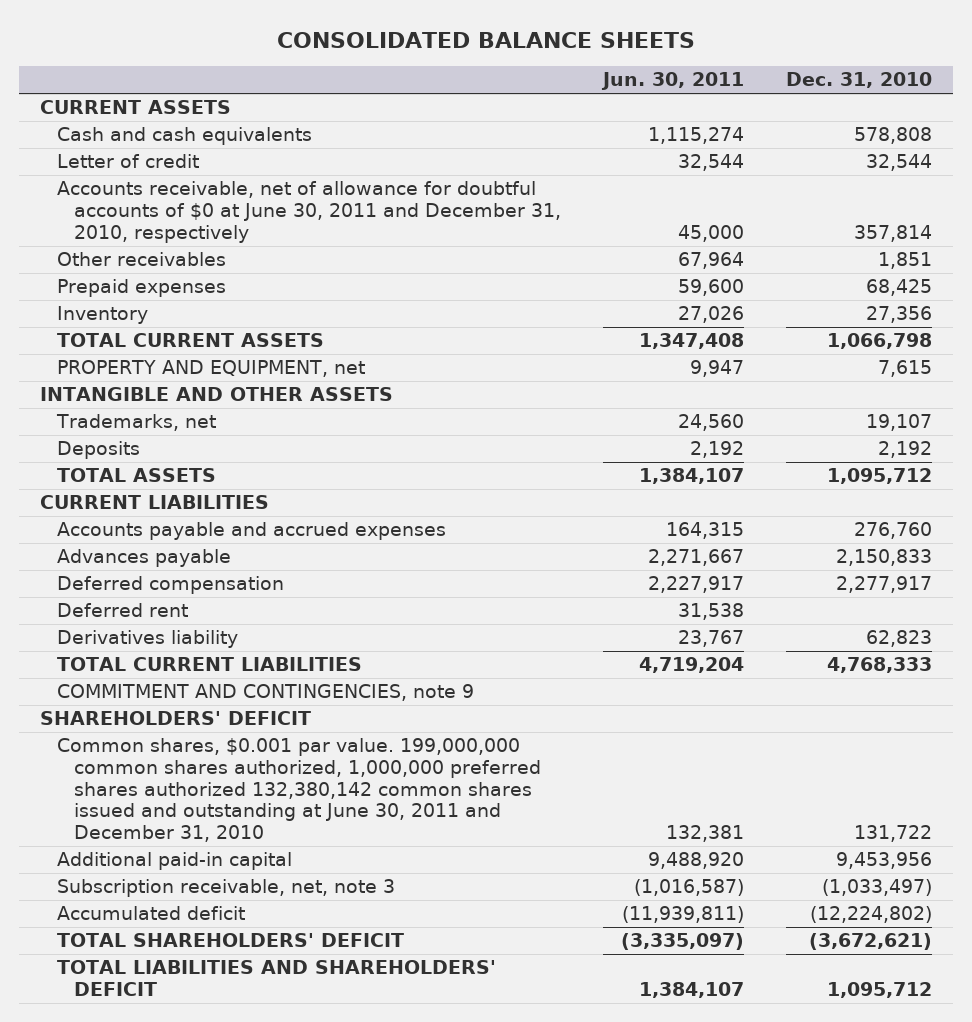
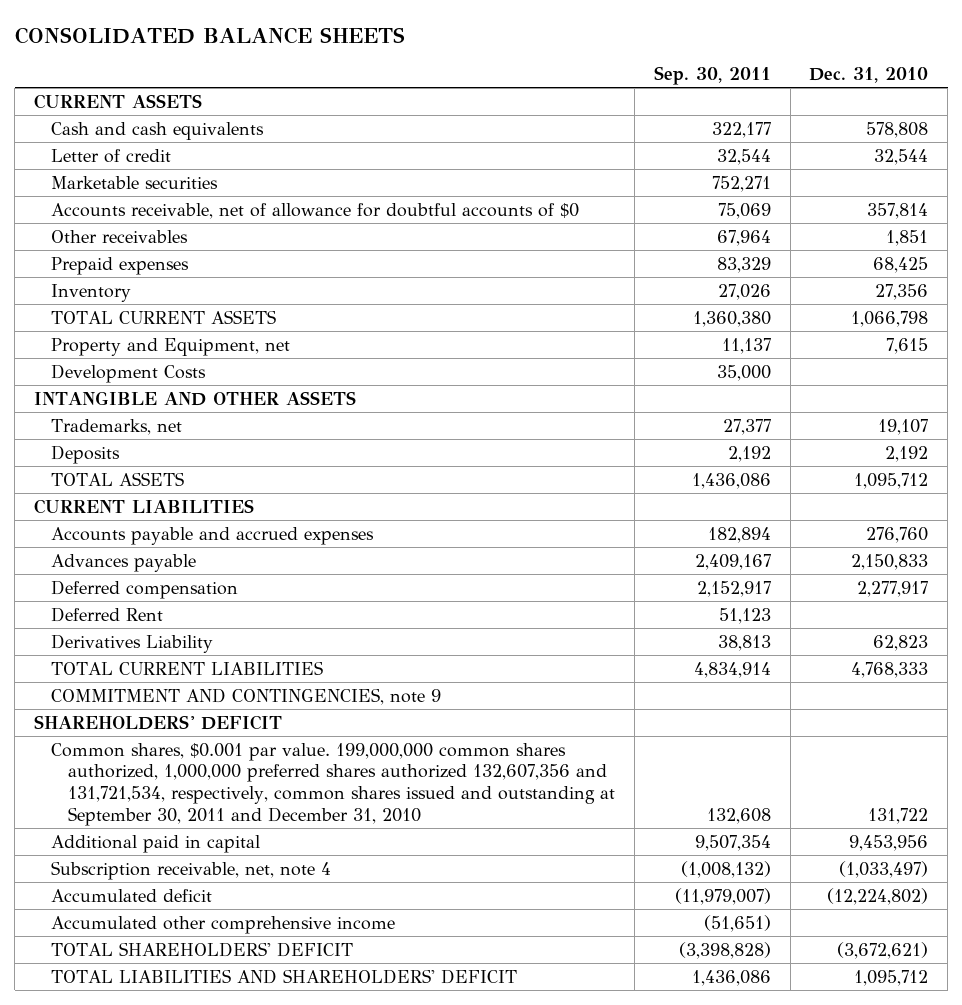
[601,72,745,91] Jun. 30, 2011 -> none
none -> [653,66,771,86] Sep. 30, 2011
none -> [51,175,219,189] Marketable securities
[56,181,562,243] Accounts receivable, net of allowance for doubtful accounts of $0 at June 30, 2011 and December 31, 2010, respectively -> [51,202,580,219] Accounts receivable, net of allowance for doubtful accounts of $0
[56,360,365,378] PROPERTY AND EQUIPMENT, net -> [51,337,291,356] Property and Equipment, net
none -> [51,363,207,383] Development Costs
[56,603,188,618] Deferred rent -> [51,606,164,622] Deferred Rent
[56,630,238,649] Derivatives liability -> [51,633,214,653] Derivatives Liability
[56,738,542,843] Common shares, $0.001 par value. 199,000,000 common shares authorized, 1,000,000 preferred shares authorized 132,380,142 common shares issued and outstanding at June 30, 2011 and December 31, 2010 -> [51,742,616,826] Common shares, $0.001 par value. 199,000,000 common shares authorized, 1,000,000 preferred shares authorized 132,607,356 and 131,721,534, respectively, common shares issued and outstanding at September 30, 2011 and December 31, 2010
[56,852,292,871] Additional paid-in capital -> [51,834,261,853] Additional paid in capital
[56,879,395,898] Subscription receivable, net, note 3 -> [51,860,332,880] Subscription receivable, net, note 4
none -> [51,915,396,934] Accumulated other comprehensive income

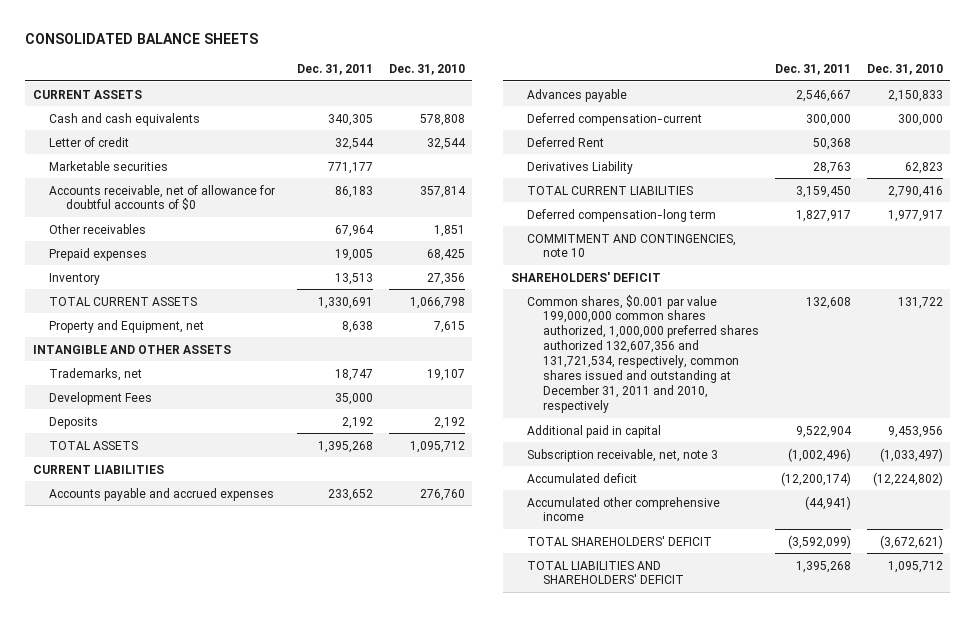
[653,66,771,86] Sep. 30, 2011 -> none
none -> [297,63,374,75] Dec. 31, 2011
[51,363,207,383] Development Costs -> none
none -> [49,391,153,405] Development Fees
[51,579,239,599] Deferred compensation -> [527,112,703,126] Deferred compensation-current
[857,580,929,597] 2,277,917 -> [897,113,943,126] 300,000
[851,661,929,678] 4,768,333 -> [887,185,943,198] 2,790,416
none -> [527,208,717,222] Deferred compensation-long term
[51,687,442,705] COMMITMENT AND CONTINGENCIES, note 9 -> [527,233,737,258] COMMITMENT AND CONTINGENCIES, note 10
[51,742,616,826] Common shares, $0.001 par value. 199,000,000 common shares authorized, 1,000,000 preferred shares authorized 132,607,356 and 131,721,534, respectively, common shares issued and outstanding at September 30, 2011 and December 31, 2010 -> [527,294,760,413] Common shares, $0.001 par value 199,000,000 common shares authorized, 1,000,000 preferred shares authorized 132,607,356 and 131,721,534, respectively, common shares issued and outstanding at December 31, 2011 and 2010, respectively
[51,860,332,880] Subscription receivable, net, note 4 -> [527,448,719,462] Subscription receivable, net, note 3

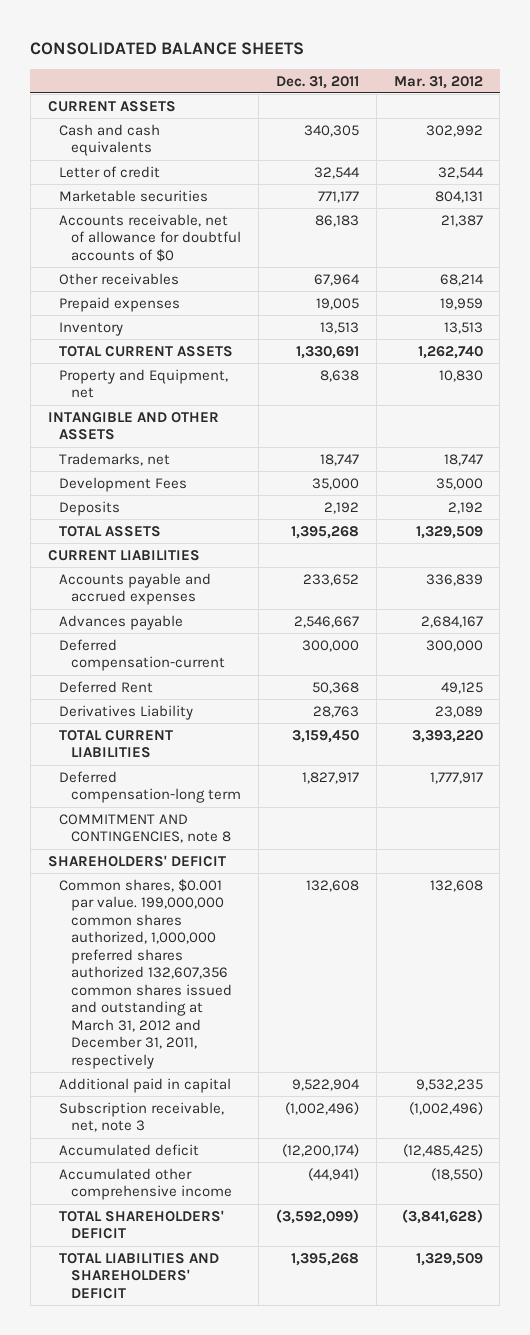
[388,63,465,75] Dec. 31, 2010 -> none
none -> [393,75,483,89] Mar. 31, 2012
[527,233,737,258] COMMITMENT AND CONTINGENCIES, note 10 -> [59,813,231,844] COMMITMENT AND CONTINGENCIES, note 8
[527,294,760,413] Common shares, $0.001 par value 199,000,000 common shares authorized, 1,000,000 preferred shares authorized 132,607,356 and 131,721,534, respectively, common shares issued and outstanding at December 31, 2011 and 2010, respectively -> [59,878,232,1069] Common shares, $0.001 par value. 199,000,000 common shares authorized, 1,000,000 preferred shares authorized 132,607,356 common shares issued and outstanding at March 31, 2012 and December 31, 2011, respectively

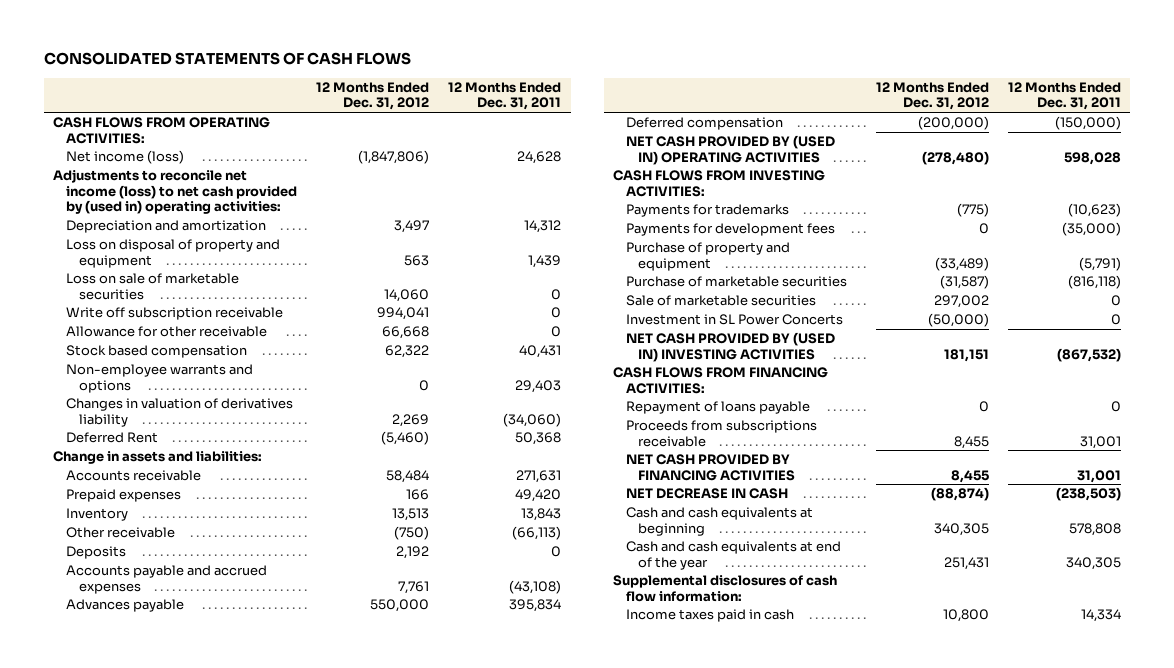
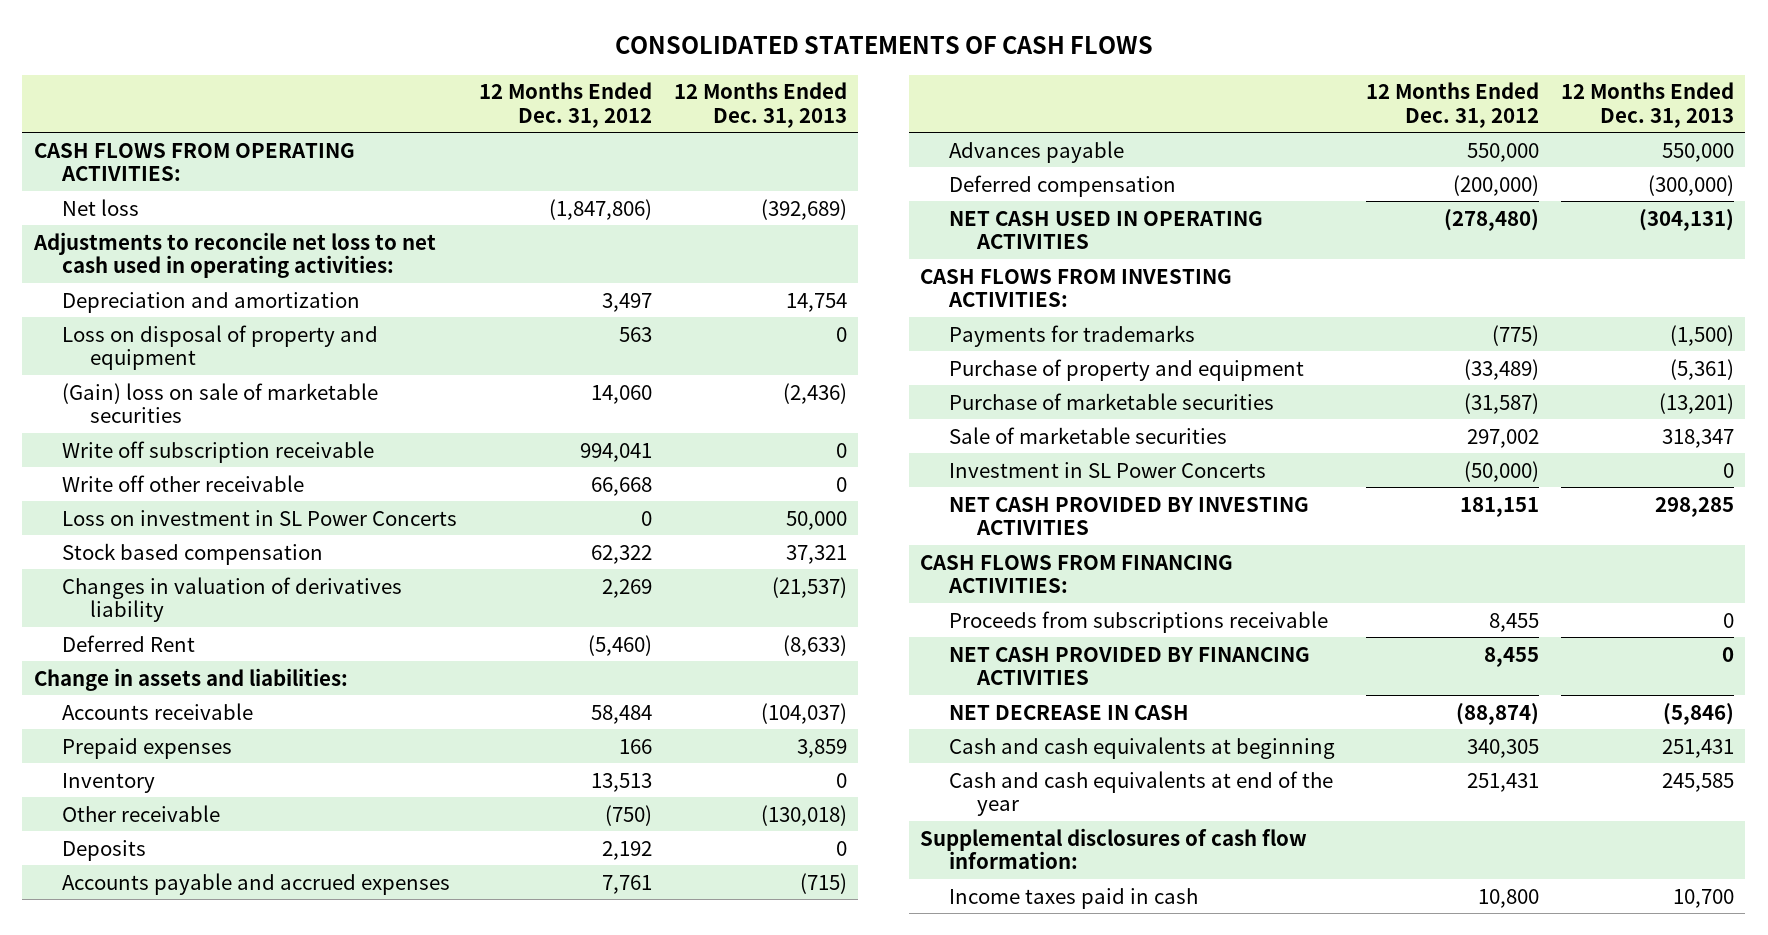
[448,82,562,111] 12 Months Ended Dec. 31, 2011 -> none
none -> [674,82,848,128] 12 Months Ended Dec. 31, 2013
[66,150,185,165] Net income (loss) -> [61,198,139,216] Net loss
[53,169,298,214] Adjustments to reconcile net income (loss) to net cash provided by (used in) operating activities: -> [32,231,436,279] Adjustments to reconcile net loss to net cash used in operating activities:
[66,273,240,300] Loss on sale of marketable securities -> [61,382,378,424] (Gain) loss on sale of marketable securities
[66,326,268,338] Allowance for other receivable -> [61,474,304,492] Write off other receivable
none -> [61,509,457,526] Loss on investment in SL Power Concerts
[66,364,254,393] Non-employee warrants and options -> none
[625,135,835,165] NET CASH PROVIDED BY (USED IN) OPERATING ACTIVITIES -> [948,210,1263,250] NET CASH USED IN OPERATING ACTIVITIES
[625,223,835,237] Payments for development fees -> none
[625,332,835,362] NET CASH PROVIDED BY (USED IN) INVESTING ACTIVITIES -> [948,496,1309,536] NET CASH PROVIDED BY INVESTING ACTIVITIES
[625,401,810,415] Repayment of loans payable -> none

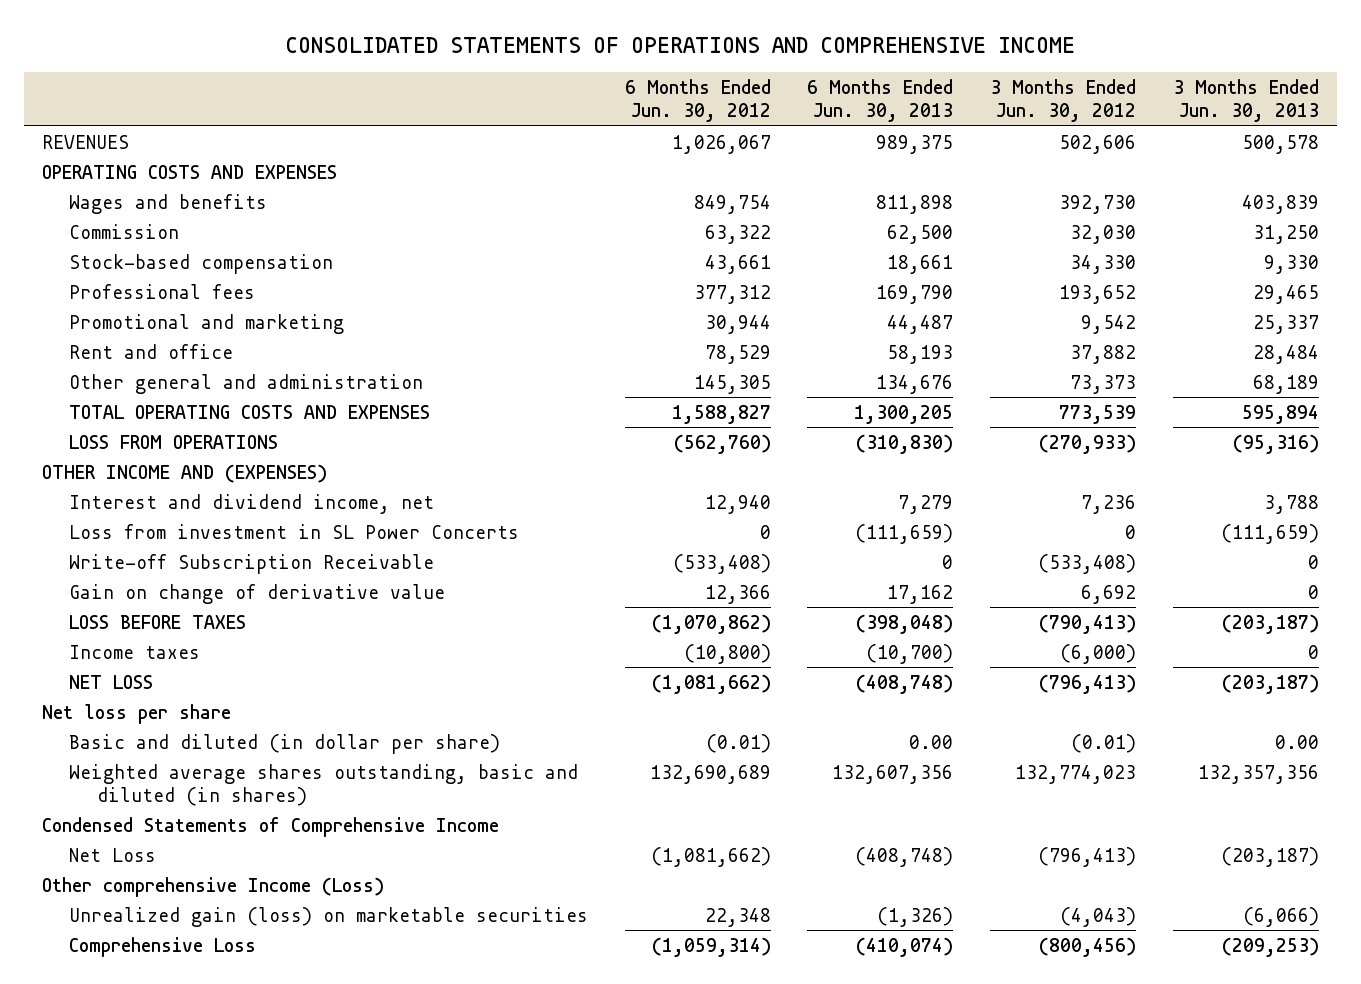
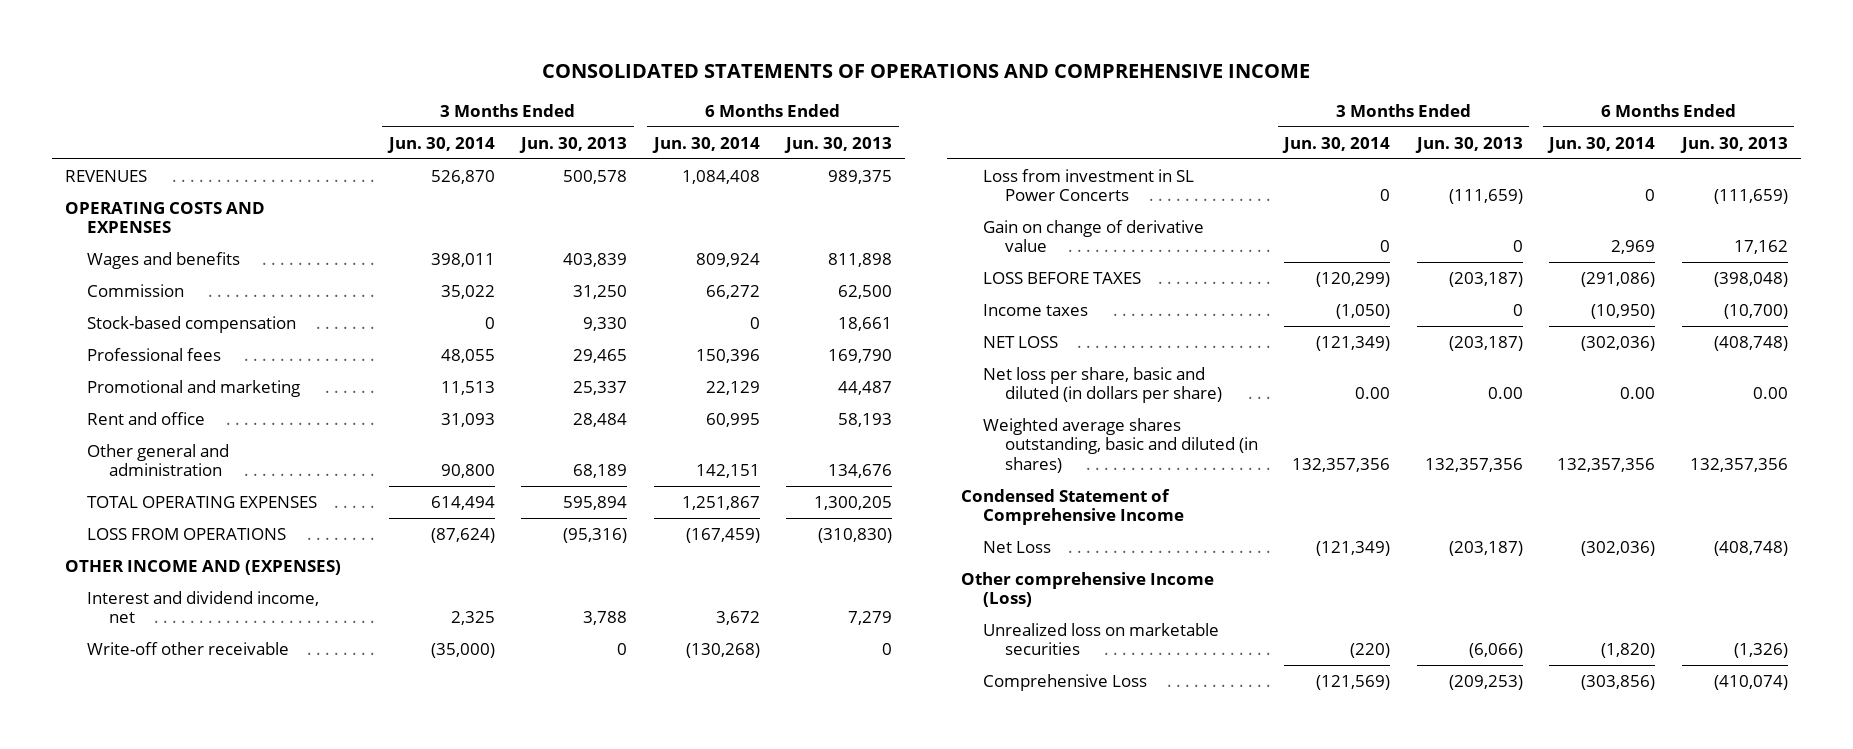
[624,79,771,123] 6 Months Ended Jun. 30, 2012 -> none
[990,79,1137,123] 3 Months Ended Jun. 30, 2012 -> none
none -> [386,136,495,153] Jun. 30, 2014
none -> [651,136,760,153] Jun. 30, 2014
[69,404,431,419] TOTAL OPERATING COSTS AND EXPENSES -> [87,495,318,508] TOTAL OPERATING EXPENSES
none -> [87,641,290,655] Write-off other receivable
[69,553,435,574] Write-off Subscription Receivable -> none
[42,703,232,724] Net loss per share -> none
[69,733,501,754] Basic and diluted (in dollar per share) -> [982,366,1222,404] Net loss per share, basic and diluted (in dollars per share)
[832,764,954,784] 132,607,356 -> [1689,457,1788,472] 132,357,356
[42,816,500,837] Condensed Statements of Comprehensive Income -> [960,488,1184,526] Condensed Statement of Comprehensive Income
[69,906,589,927] Unrealized gain (loss) on marketable securities -> [982,622,1219,656] Unrealized loss on marketable securities

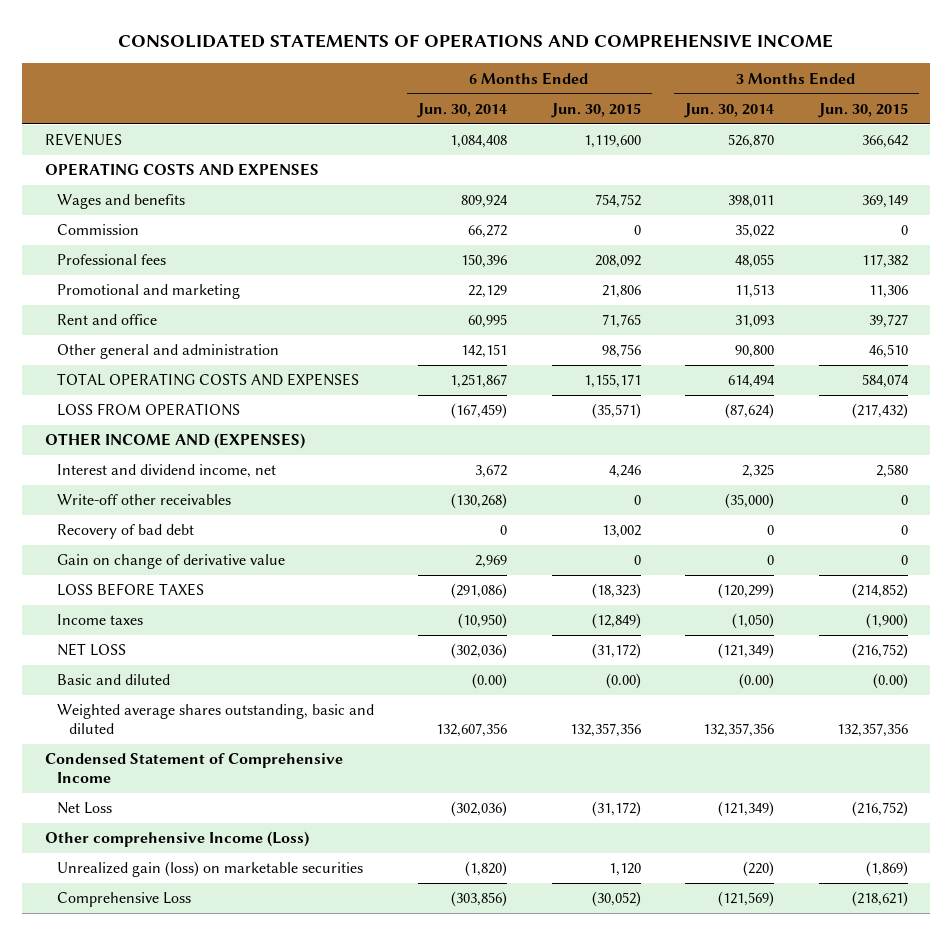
[519,136,628,153] Jun. 30, 2013 -> none
[784,136,893,153] Jun. 30, 2013 -> none
none -> [550,102,641,118] Jun. 30, 2015
none -> [817,102,908,118] Jun. 30, 2015
[87,315,297,333] Stock-based compensation -> none
[87,495,318,508] TOTAL OPERATING EXPENSES -> [56,373,359,387] TOTAL OPERATING COSTS AND EXPENSES
[982,168,1194,202] Loss from investment in SL Power Concerts -> none
[87,641,290,655] Write-off other receivable -> [56,494,231,506] Write-off other receivables
none -> [56,524,194,540] Recovery of bad debt
[982,366,1222,404] Net loss per share, basic and diluted (in dollars per share) -> [56,674,170,686] Basic and diluted
[1355,387,1391,400] 0.00 -> [739,673,775,690] (0.00)
[1620,387,1656,400] 0.00 -> [472,673,508,690] (0.00)
[982,417,1258,473] Weighted average shares outstanding, basic and diluted (in shares) -> [56,704,374,735] Weighted average shares outstanding, basic and diluted
[1557,457,1656,472] 132,357,356 -> [436,723,508,738] 132,607,356
[982,622,1219,656] Unrealized loss on marketable securities -> [56,861,363,878] Unrealized gain (loss) on marketable securities

